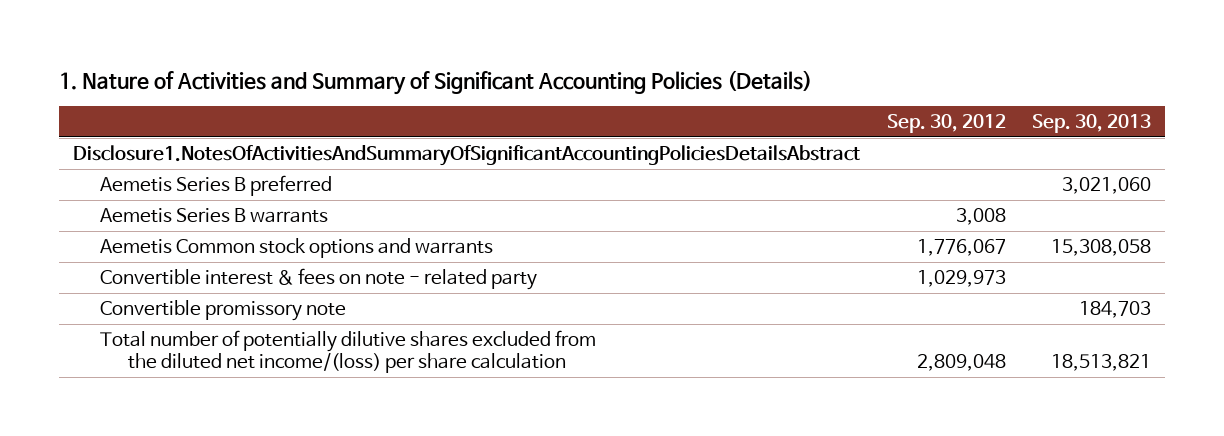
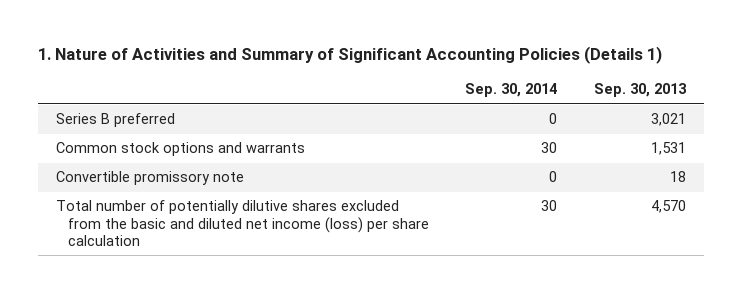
[59,69,813,95] 1. Nature of Activities and Summary of Significant Accounting Policies (Details) -> [38,46,663,65] 1. Nature of Activities and Summary of Significant Accounting Policies (Details 1)
[886,114,1006,134] Sep. 30, 2012 -> none
none -> [465,83,558,98] Sep. 30, 2014
[72,144,860,166] Disclosure1.NotesOfActivitiesAndSummaryOfSignificantAccountingPoliciesDetailsAbstract -> none
[100,207,329,223] Aemetis Series B warrants -> none
[100,267,538,290] Convertible interest & fees on note - related party -> none
[100,174,333,196] Aemetis Series B preferred -> [56,113,176,128] Series B preferred
[1062,176,1152,194] 3,021,060 -> [650,113,686,127] 3,021
[100,237,494,258] Aemetis Common stock options and warrants -> [56,142,306,157] Common stock options and warrants
[1051,238,1152,256] 15,308,058 -> [650,142,686,156] 1,531
[1079,300,1152,318] 184,703 -> [669,171,686,183] 18
[100,329,597,374] Total number of potentially dilutive shares excluded from the diluted net income/(loss) per share calculation -> [56,200,430,247] Total number of potentially dilutive shares excluded from the basic and diluted net income (loss) per share calculation
[1051,354,1152,372] 18,513,821 -> [650,200,686,214] 4,570

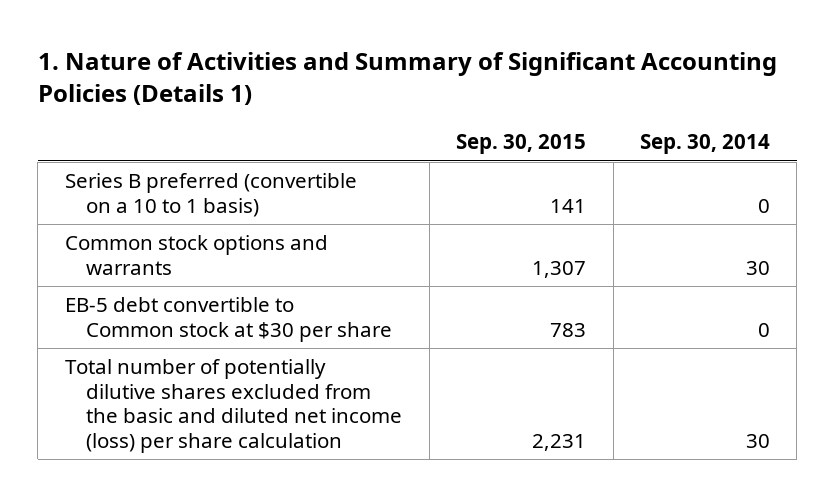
[593,83,687,98] Sep. 30, 2013 -> none
none -> [456,134,587,155] Sep. 30, 2015
[56,113,176,128] Series B preferred -> [64,173,357,217] Series B preferred (convertible on a 10 to 1 basis)
[56,171,245,186] Convertible promissory note -> none
none -> [64,297,393,342] EB-5 debt convertible to Common stock at $30 per share

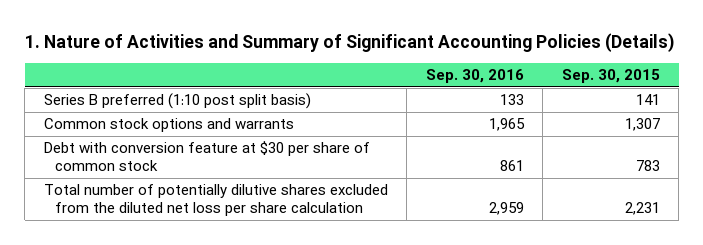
[37,51,777,105] 1. Nature of Activities and Summary of Significant Accounting Policies (Details 1) -> [24,33,675,53] 1. Nature of Activities and Summary of Significant Accounting Policies (Details)
[640,134,771,155] Sep. 30, 2014 -> none
none -> [425,69,524,84] Sep. 30, 2016
[64,173,357,217] Series B preferred (convertible on a 10 to 1 basis) -> [43,93,311,110] Series B preferred (1:10 post split basis)
[64,297,393,342] EB-5 debt convertible to Common stock at $30 per share -> [43,141,370,172] Debt with conversion feature at $30 per share of common stock
[64,359,403,453] Total number of potentially dilutive shares excluded from the basic and diluted net income (loss) per share calculation -> [43,184,388,217] Total number of potentially dilutive shares excluded from the diluted net loss per share calculation

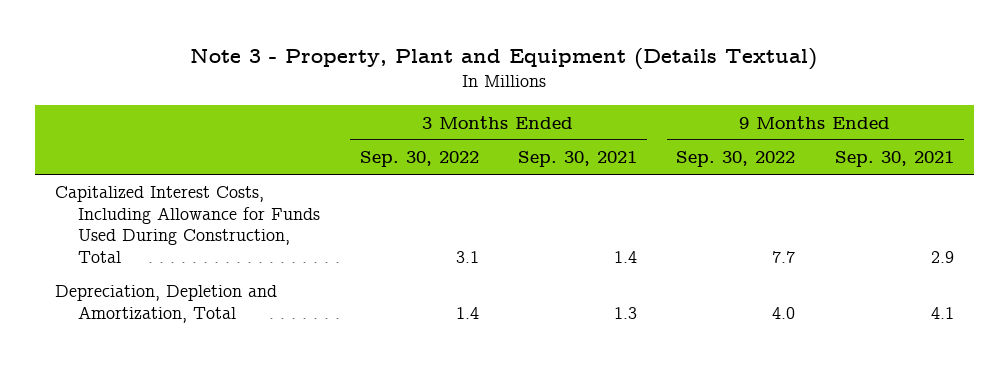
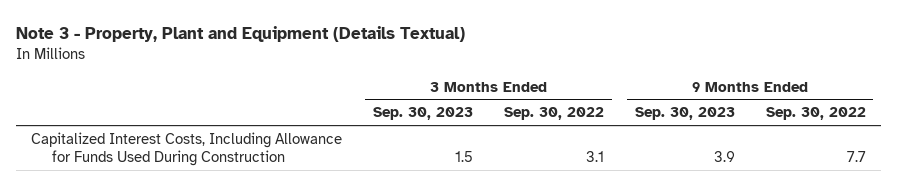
[518,151,638,168] Sep. 30, 2021 -> none
[834,151,954,168] Sep. 30, 2021 -> none
none -> [373,107,474,121] Sep. 30, 2023
none -> [634,107,735,121] Sep. 30, 2023
[54,285,277,323] Depreciation, Depletion and Amortization, Total -> none
[54,186,321,263] Capitalized Interest Costs, Including Allowance for Funds Used During Construction, Total -> [31,131,343,166] Capitalized Interest Costs, Including Allowance for Funds Used During Construction

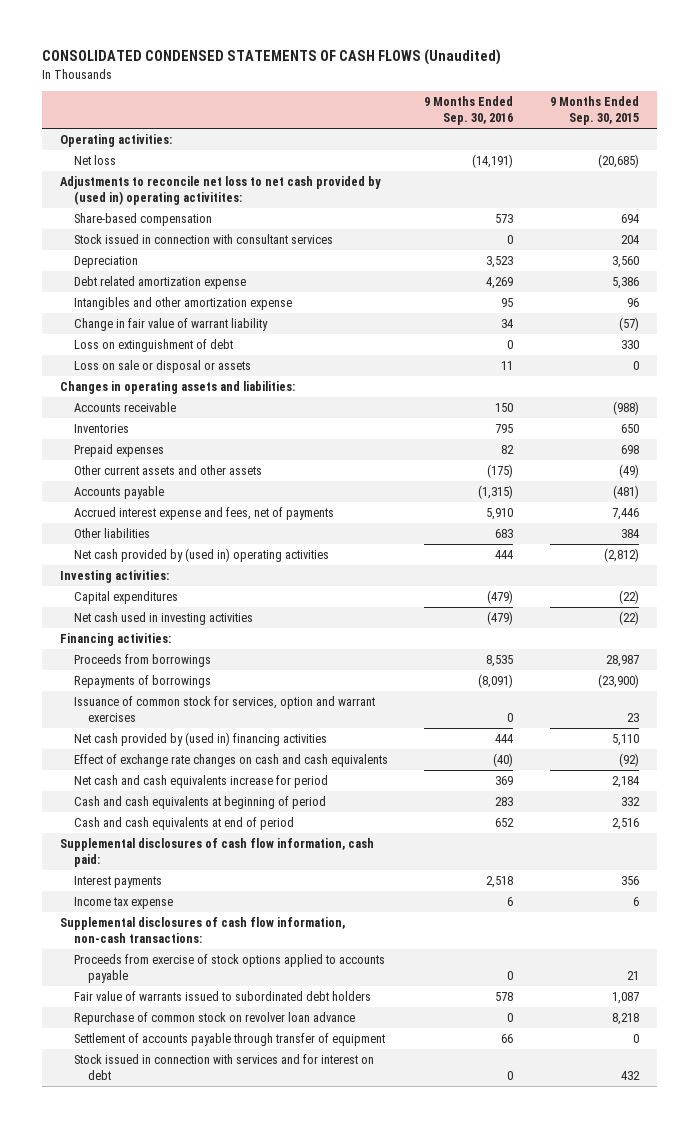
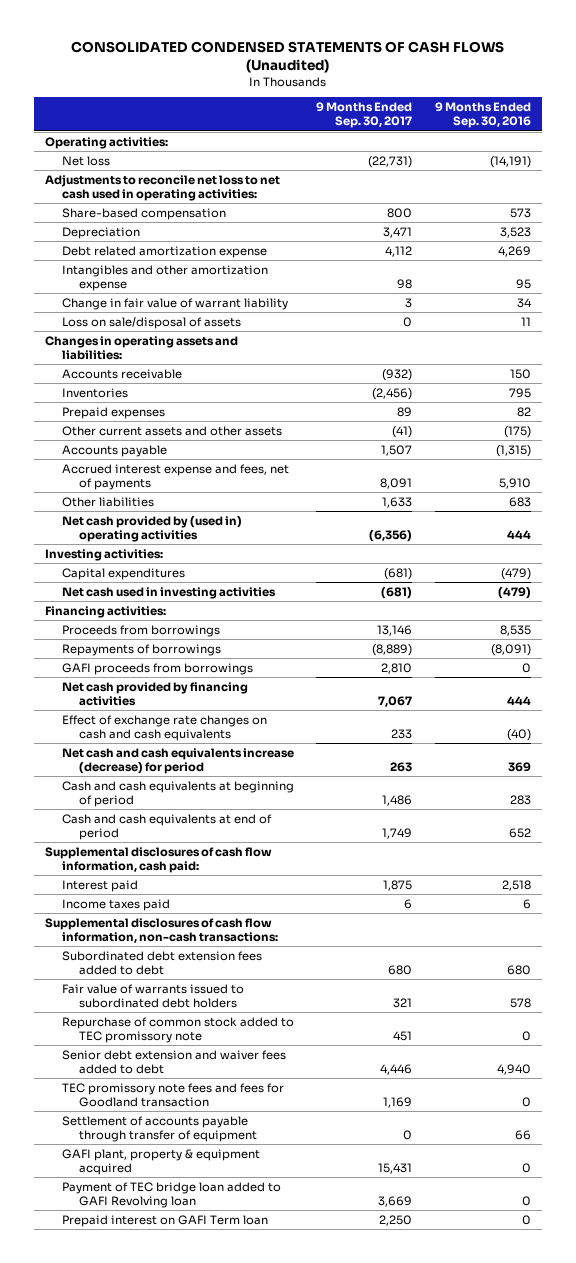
[549,96,639,126] 9 Months Ended Sep. 30, 2015 -> none
none -> [316,102,413,129] 9 Months Ended Sep. 30, 2017
[59,176,381,205] Adjustments to reconcile net loss to net cash provided by (used in) operating activitites: -> [45,174,281,202] Adjustments to reconcile net loss to net cash used in operating activities:
[73,234,333,245] Stock issued in connection with consultant services -> none
[73,339,233,353] Loss on extinguishment of debt -> none
[73,360,251,374] Loss on sale or disposal or assets -> [61,316,241,329] Loss on sale/disposal of assets
[73,696,375,722] Issuance of common stock for services, option and warrant exercises -> none
none -> [61,662,253,675] GAFI proceeds from borrowings
[73,732,327,747] Net cash provided by (used in) financing activities -> [61,681,248,707] Net cash provided by financing activities
[73,775,328,789] Net cash and cash equivalents increase for period -> [61,747,294,775] Net cash and cash equivalents increase (decrease) for period
[73,876,162,889] Interest payments -> [61,879,138,892] Interest paid
[73,897,173,910] Income tax expense -> [61,898,170,911] Income taxes paid
[73,954,385,983] Proceeds from exercise of stock options applied to accounts payable -> none
none -> [61,950,262,976] Subordinated debt extension fees added to debt
[73,1012,355,1026] Repurchase of common stock on revolver loan advance -> none
none -> [61,1016,294,1044] Repurchase of common stock added to TEC promissory note
none -> [61,1049,286,1075] Senior debt extension and waiver fees added to debt
none -> [61,1082,284,1108] TEC promissory note fees and fees for Goodland transaction
[73,1054,374,1080] Stock issued in connection with services and for interest on debt -> none
none -> [61,1148,260,1176] GAFI plant, property & equipment acquired
none -> [61,1181,281,1209] Payment of TEC bridge loan added to GAFI Revolving loan
none -> [61,1214,268,1227] Prepaid interest on GAFI Term loan

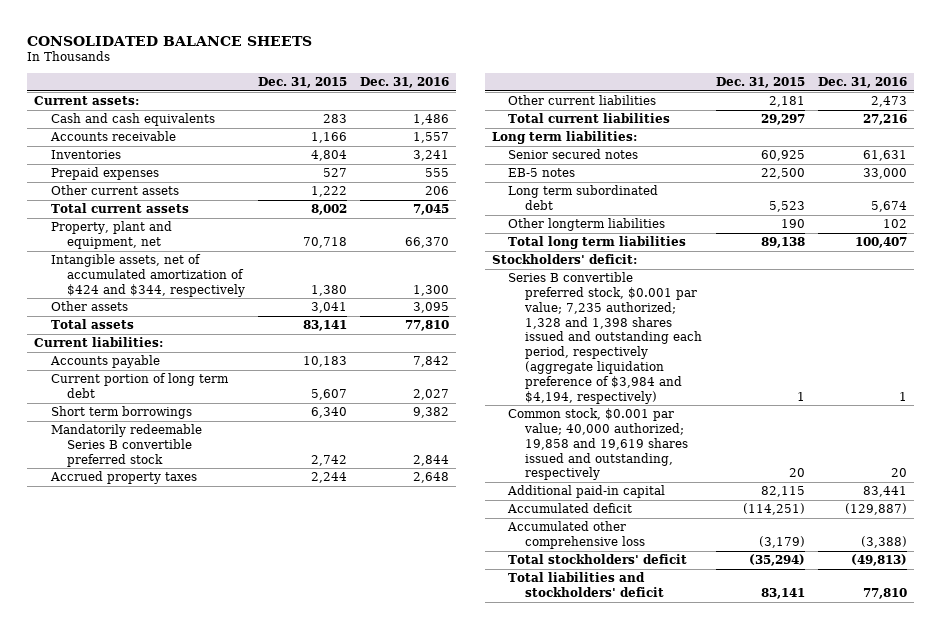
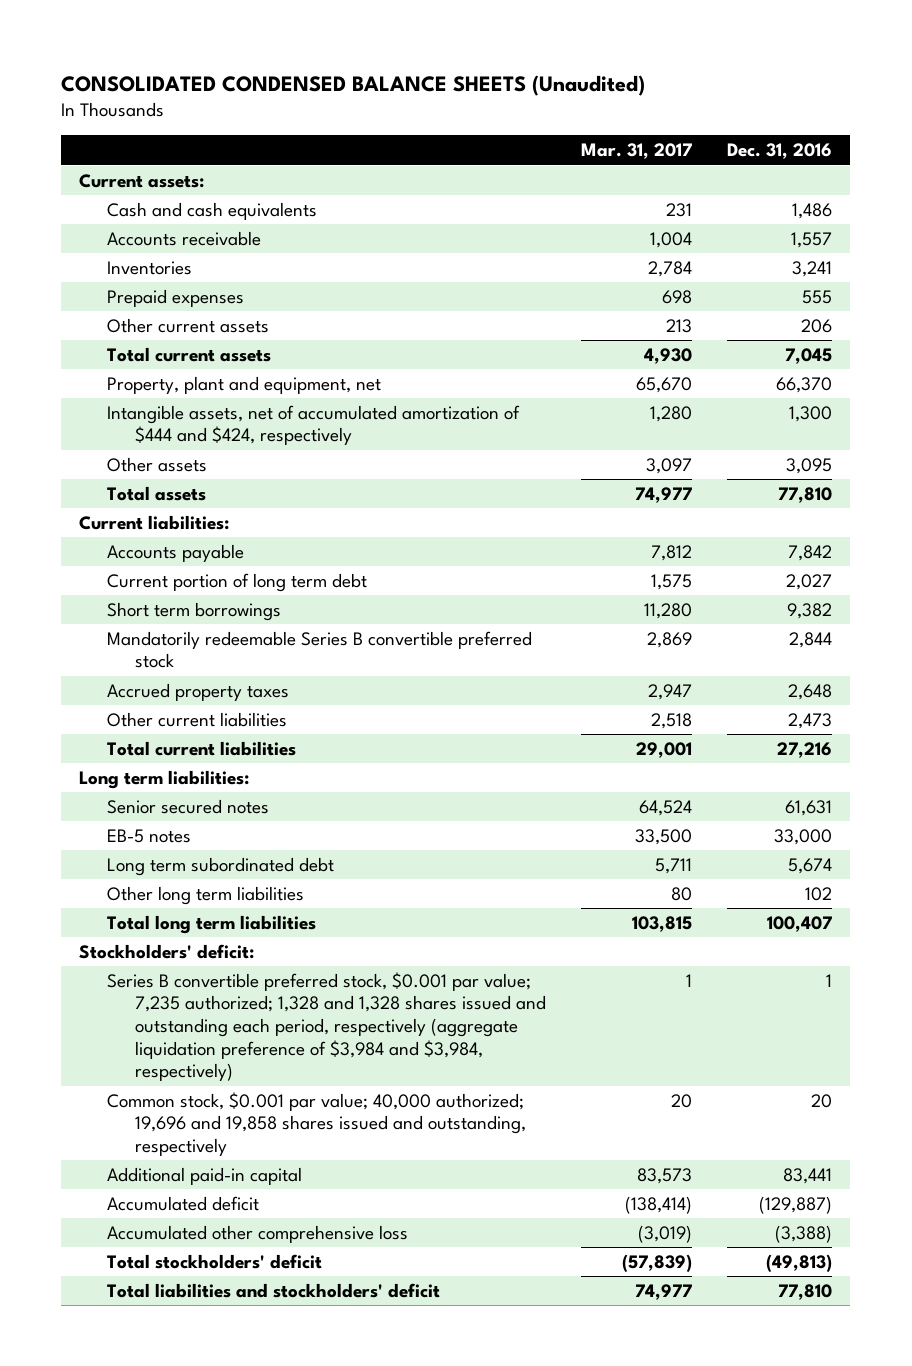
[27,35,313,46] CONSOLIDATED BALANCE SHEETS -> [61,74,646,96] CONSOLIDATED CONDENSED BALANCE SHEETS (Unaudited)
[258,77,348,89] Dec. 31, 2015 -> none
none -> [581,143,693,160] Mar. 31, 2017
[50,254,245,297] Intangible assets, net of accumulated amortization of $424 and $344, respectively -> [107,404,521,446] Intangible assets, net of accumulated amortization of $444 and $424, respectively
[508,218,666,232] Other longterm liabilities -> [107,885,305,905] Other long term liabilities
[508,272,702,404] Series B convertible preferred stock, $0.001 par value; 7,235 authorized; 1,328 and 1,398 shares issued and outstanding each period, respectively (aggregate liquidation preference of $3,984 and $4,194, respectively) -> [107,971,546,1082] Series B convertible preferred stock, $0.001 par value; 7,235 authorized; 1,328 and 1,328 shares issued and outstanding each period, respectively (aggregate liquidation preference of $3,984 and $3,984, respectively)
[508,408,688,481] Common stock, $0.001 par value; 40,000 authorized; 19,858 and 19,619 shares issued and outstanding, respectively -> [107,1091,526,1157] Common stock, $0.001 par value; 40,000 authorized; 19,696 and 19,858 shares issued and outstanding, respectively

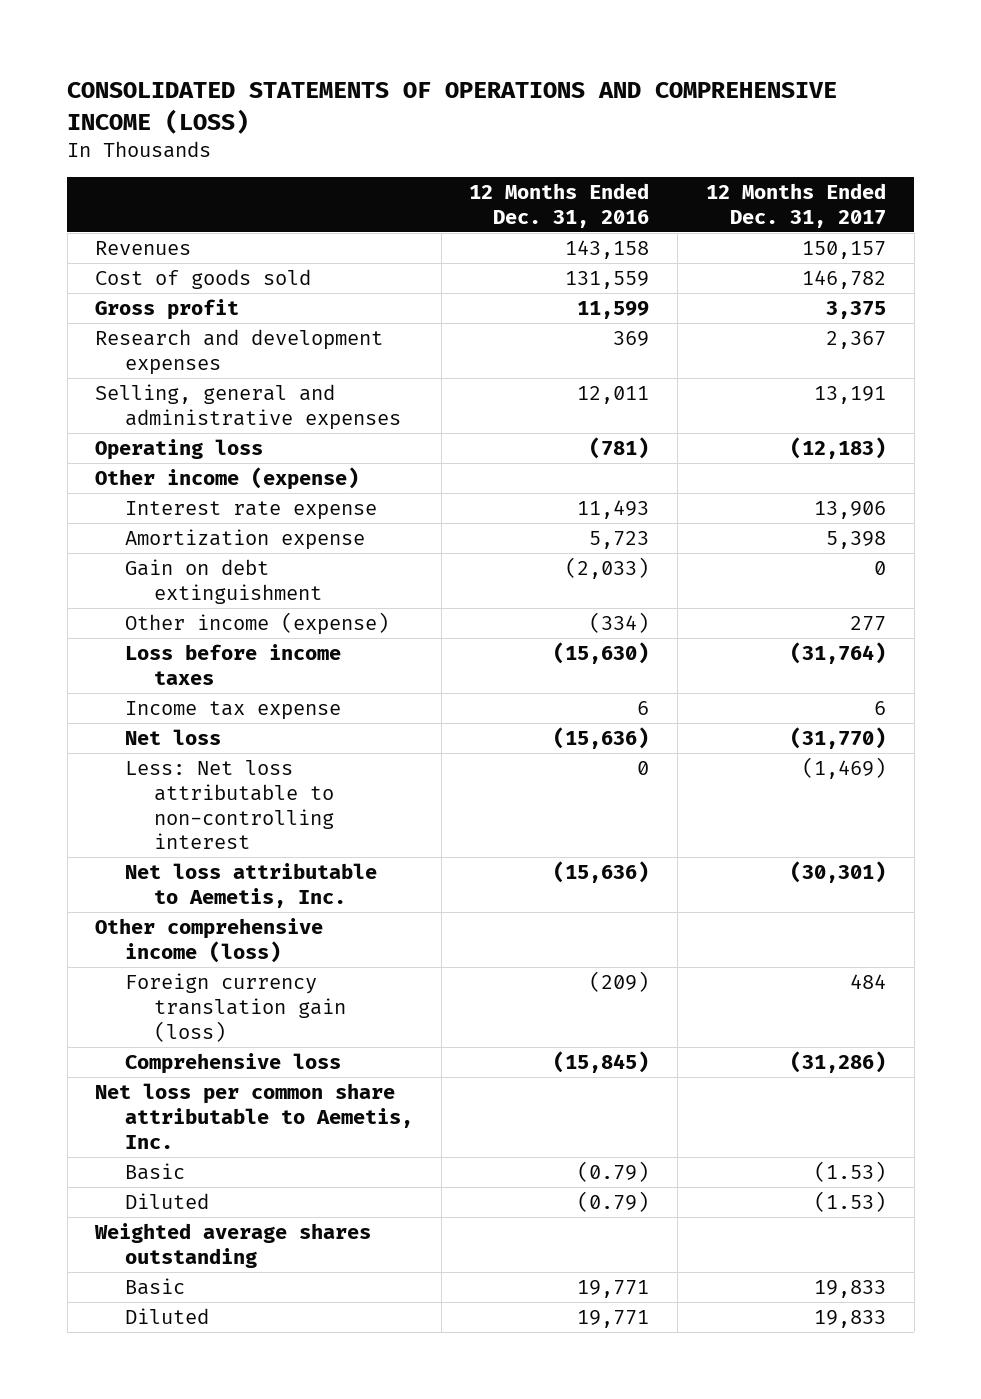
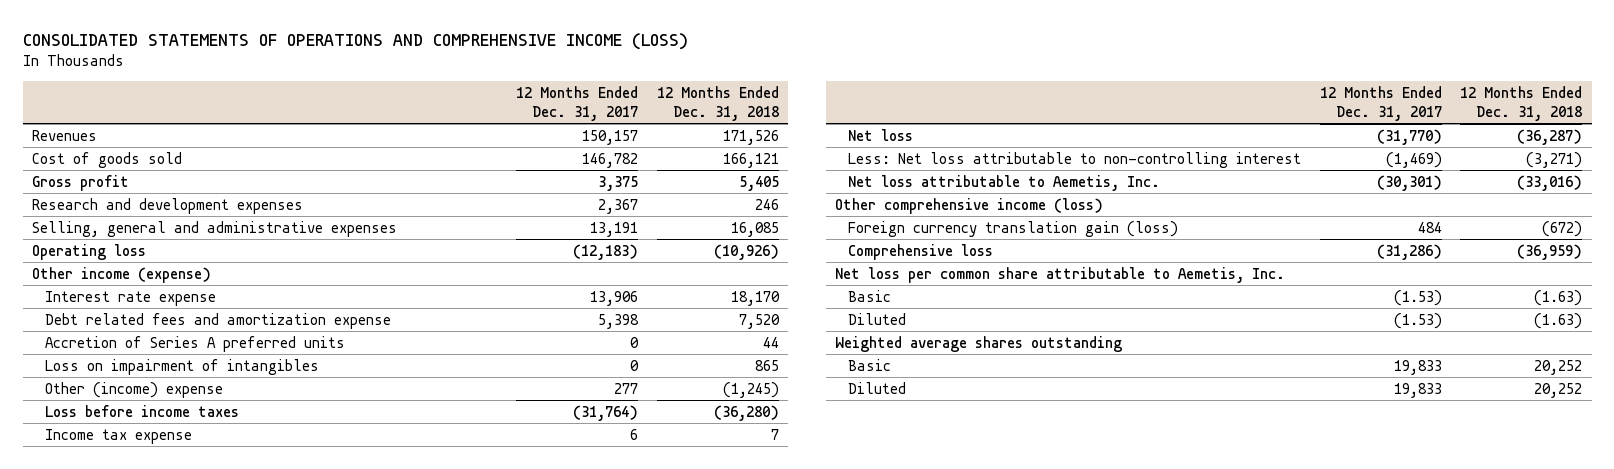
[469,183,650,228] 12 Months Ended Dec. 31, 2016 -> none
none -> [657,85,780,121] 12 Months Ended Dec. 31, 2018
[124,559,323,604] Gain on debt extinguishment -> none
[124,529,365,551] Amortization expense -> [44,312,391,329] Debt related fees and amortization expense
none -> [44,335,345,352] Accretion of Series A preferred units
none -> [44,358,319,375] Loss on impairment of intangibles
[124,612,389,636] Other income (expense) -> [44,381,223,398] Other (income) expense

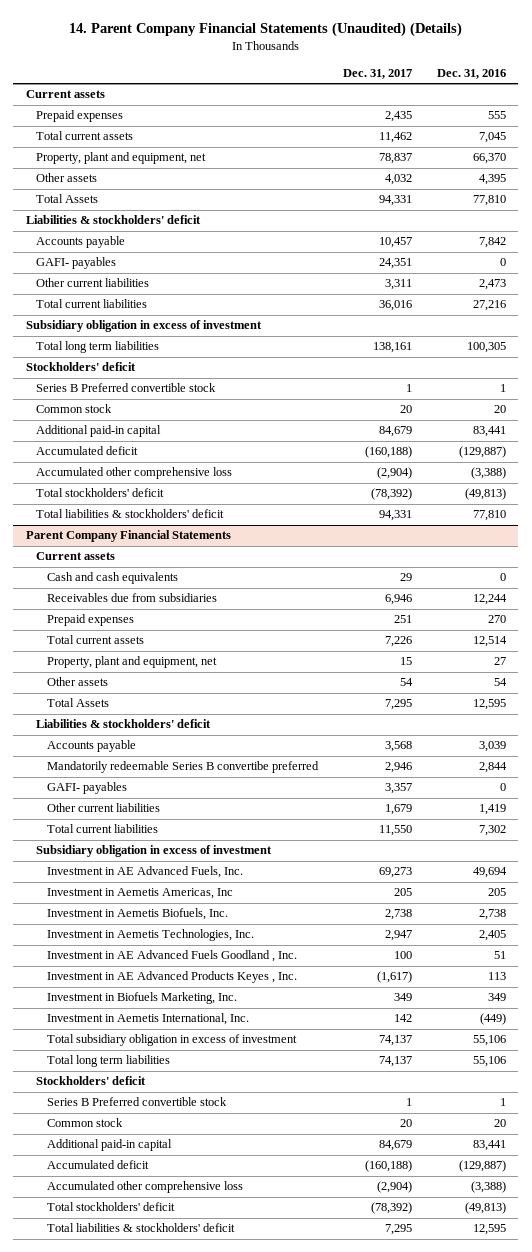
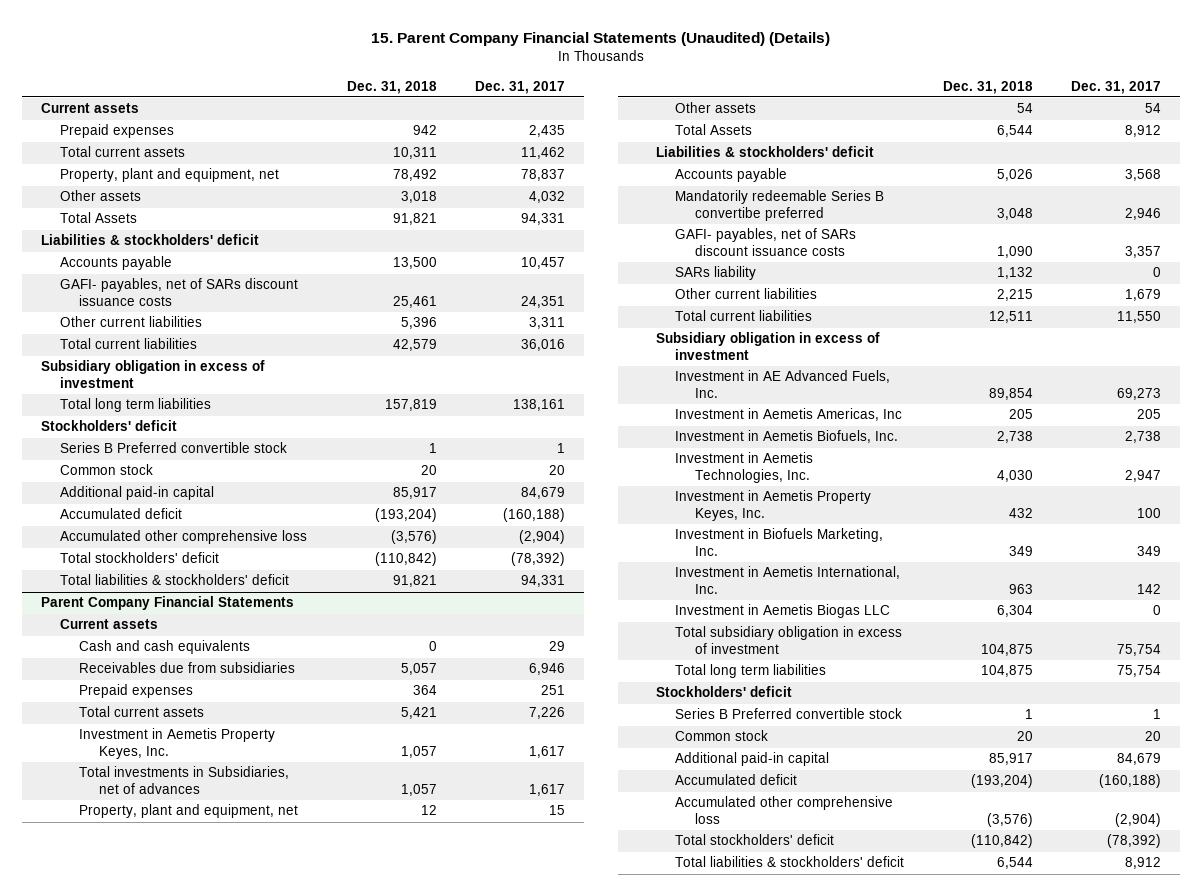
[68,21,462,37] 14. Parent Company Financial Statements (Unaudited) (Details) -> [370,31,830,46] 15. Parent Company Financial Statements (Unaudited) (Details)
[437,68,507,79] Dec. 31, 2016 -> none
none -> [346,80,437,94] Dec. 31, 2018
[36,257,117,270] GAFI- payables -> [60,278,299,307] GAFI- payables, net of SARs discount issuance costs
none -> [79,728,276,760] Investment in Aemetis Property Keyes, Inc.
none -> [79,766,290,795] Total investments in Subsidiaries, net of advances
[385,699,413,711] 7,295 -> [1124,125,1161,138] 8,912
[47,782,128,795] GAFI- payables -> [675,228,857,257] GAFI- payables, net of SARs discount issuance costs
none -> [675,266,757,281] SARs liability
[47,950,298,963] Investment in AE Advanced Fuels Goodland , Inc. -> none
[47,971,298,984] Investment in AE Advanced Products Keyes , Inc. -> none
none -> [675,490,872,522] Investment in Aemetis Property Keyes, Inc.
none -> [675,604,891,619] Investment in Aemetis Biogas LLC
[379,1035,413,1047] 74,137 -> [1116,644,1161,657] 75,754
[379,1056,413,1068] 74,137 -> [1116,665,1161,678] 75,754
[385,1224,413,1236] 7,295 -> [1124,857,1161,870] 8,912

